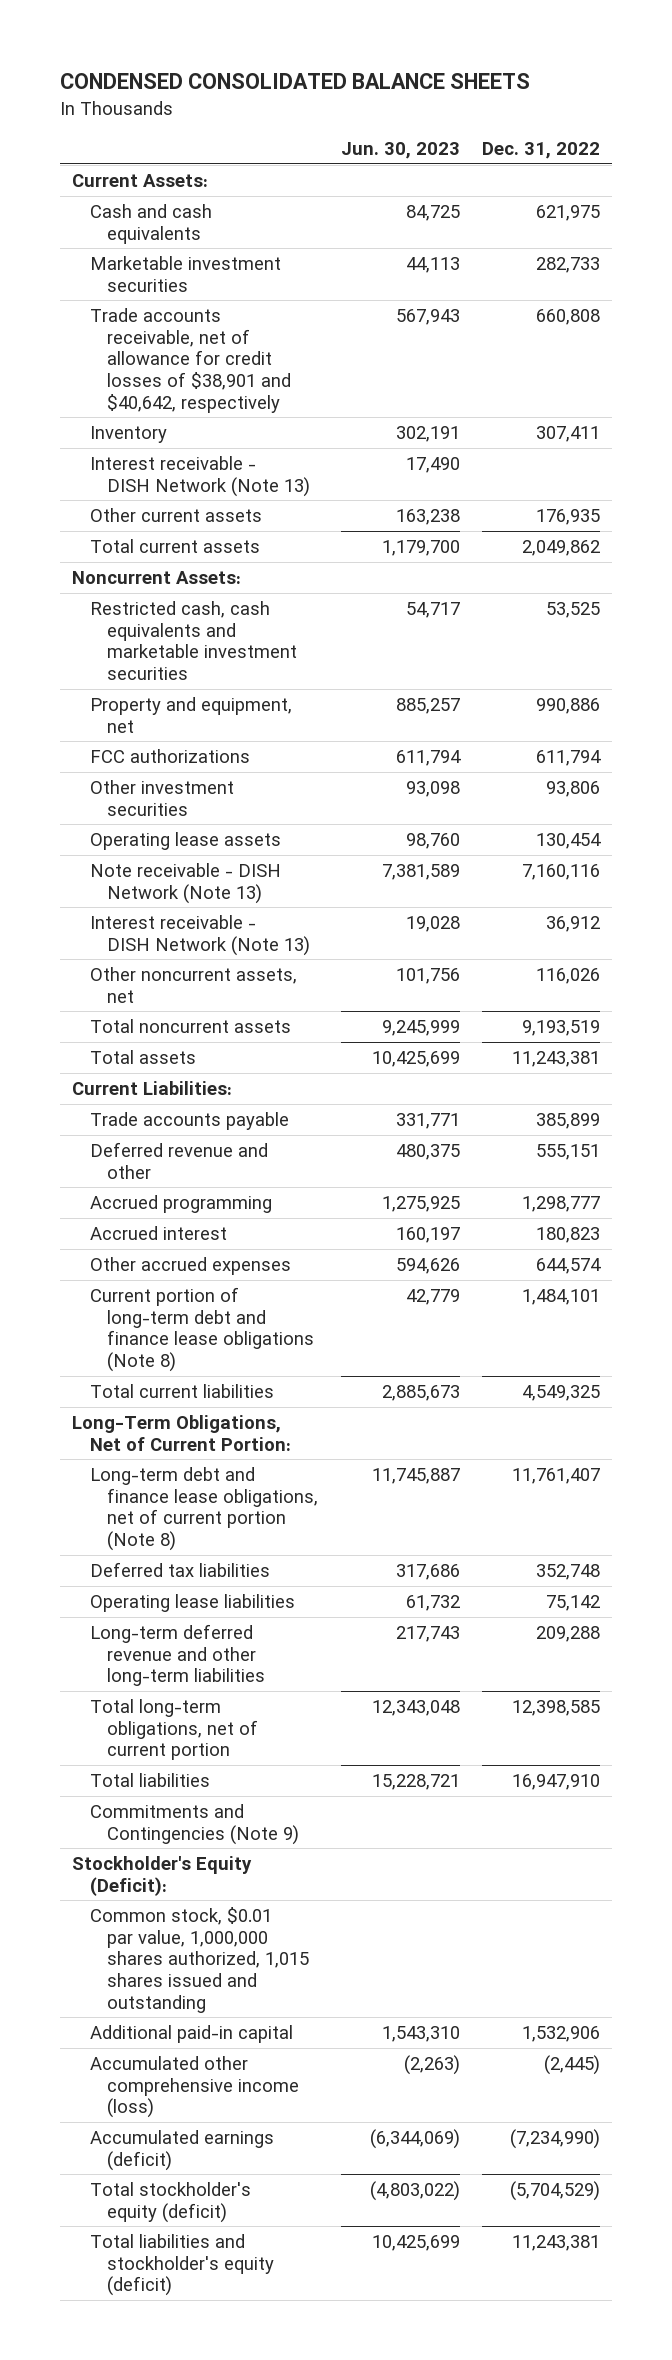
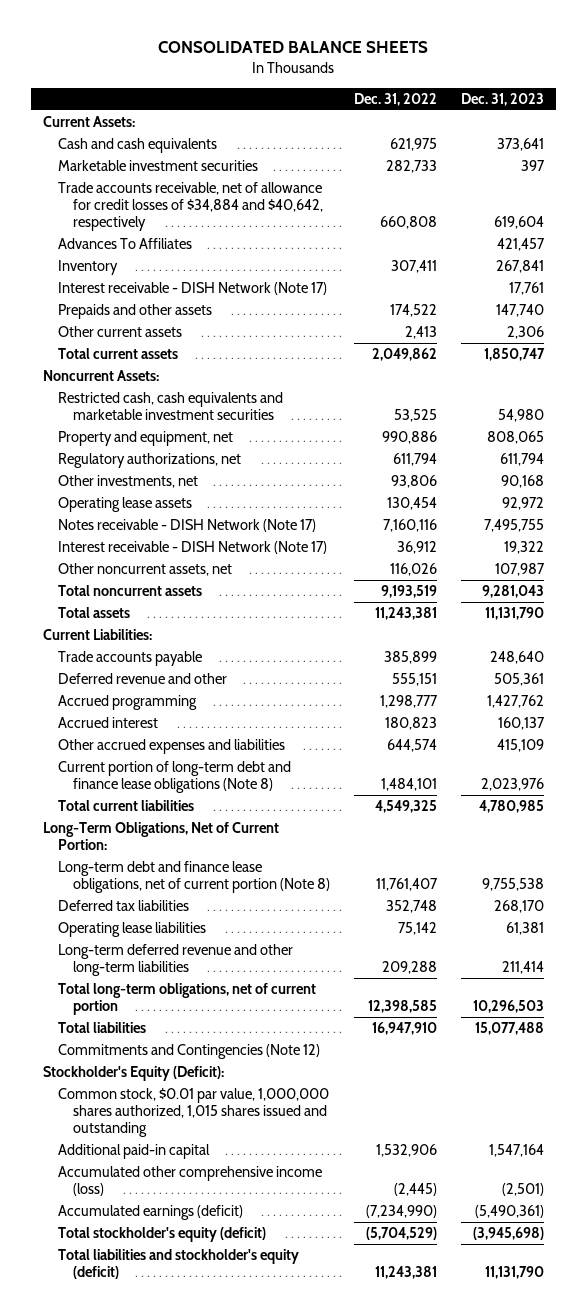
[60,73,531,90] CONDENSED CONSOLIDATED BALANCE SHEETS -> [158,41,429,54] CONSOLIDATED BALANCE SHEETS
[340,142,460,160] Jun. 30, 2023 -> none
none -> [461,93,545,107] Dec. 31, 2023
[89,307,292,413] Trade accounts receivable, net of allowance for credit losses of $38,901 and $40,642, respectively -> [57,182,323,231] Trade accounts receivable, net of allowance for credit losses of $34,884 and $40,642, respectively
none -> [57,238,192,250] Advances To Affiliates
[89,455,311,497] Interest receivable - DISH Network (Note 13) -> [57,282,327,296] Interest receivable - DISH Network (Note 17)
none -> [57,304,212,320] Prepaids and other assets
[536,508,601,525] 176,935 -> [405,326,438,340] 2,413
[89,748,250,763] FCC authorizations -> [57,453,241,469] Regulatory authorizations, net
[89,779,234,816] Other investment securities -> [57,475,198,489] Other investments, net
[89,862,281,904] Note receivable - DISH Network (Note 13) -> [57,519,316,533] Notes receivable - DISH Network (Note 17)
[89,914,311,956] Interest receivable - DISH Network (Note 13) -> [57,541,327,555] Interest receivable - DISH Network (Note 17)
[89,1256,291,1275] Other accrued expenses -> [57,739,285,755] Other accrued expenses and liabilities
[89,1803,300,1845] Commitments and Contingencies (Note 9) -> [57,1044,320,1060] Commitments and Contingencies (Note 12)

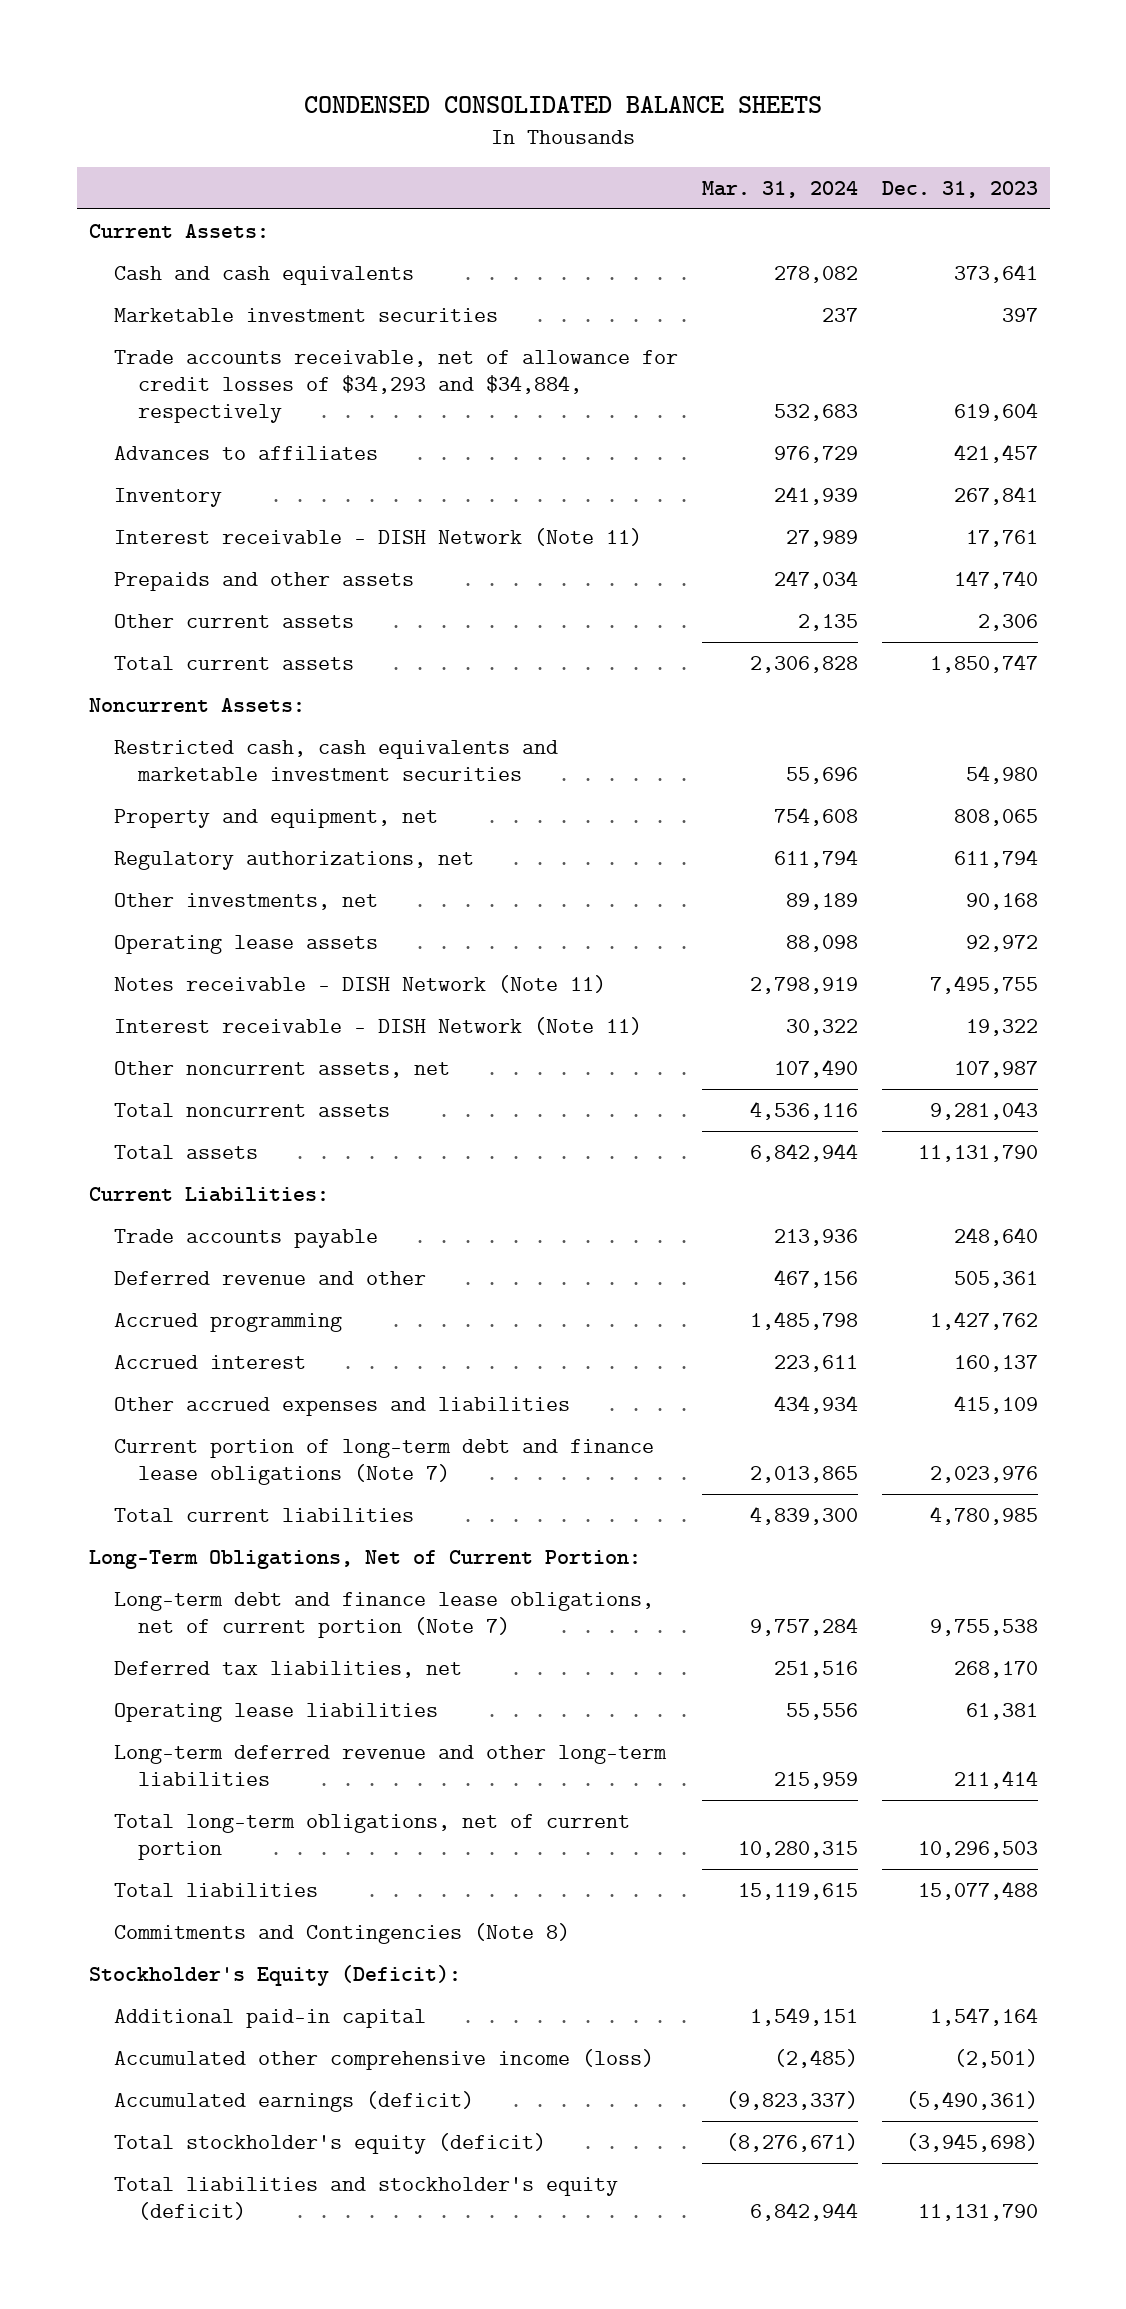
[158,41,429,54] CONSOLIDATED BALANCE SHEETS -> [304,95,823,113] CONDENSED CONSOLIDATED BALANCE SHEETS
[354,93,438,107] Dec. 31, 2022 -> none
none -> [701,180,858,198] Mar. 31, 2024
[57,182,323,231] Trade accounts receivable, net of allowance for credit losses of $34,884 and $40,642, respectively -> [113,349,678,424] Trade accounts receivable, net of allowance for credit losses of $34,293 and $34,884, respectively
[57,238,192,250] Advances To Affiliates -> [113,445,378,460] Advances to affiliates
[57,282,327,296] Interest receivable - DISH Network (Note 17) -> [113,527,642,546] Interest receivable - DISH Network (Note 11)
[57,519,316,533] Notes receivable - DISH Network (Note 17) -> [113,974,606,993] Notes receivable - DISH Network (Note 11)
[57,541,327,555] Interest receivable - DISH Network (Note 17) -> [113,1016,642,1035] Interest receivable - DISH Network (Note 11)
[57,761,291,793] Current portion of long-term debt and finance lease obligations (Note 8) -> [113,1438,654,1486] Current portion of long-term debt and finance lease obligations (Note 7)
[57,861,330,893] Long-term debt and finance lease obligations, net of current portion (Note 8) -> [113,1591,654,1639] Long-term debt and finance lease obligations, net of current portion (Note 7)
[57,900,189,912] Deferred tax liabilities -> [113,1660,462,1678] Deferred tax liabilities, net
[57,1044,320,1060] Commitments and Contingencies (Note 12) -> [113,1922,570,1944] Commitments and Contingencies (Note 8)
[57,1088,329,1137] Common stock, $0.01 par value, 1,000,000 shares authorized, 1,015 shares issued and outstanding -> none

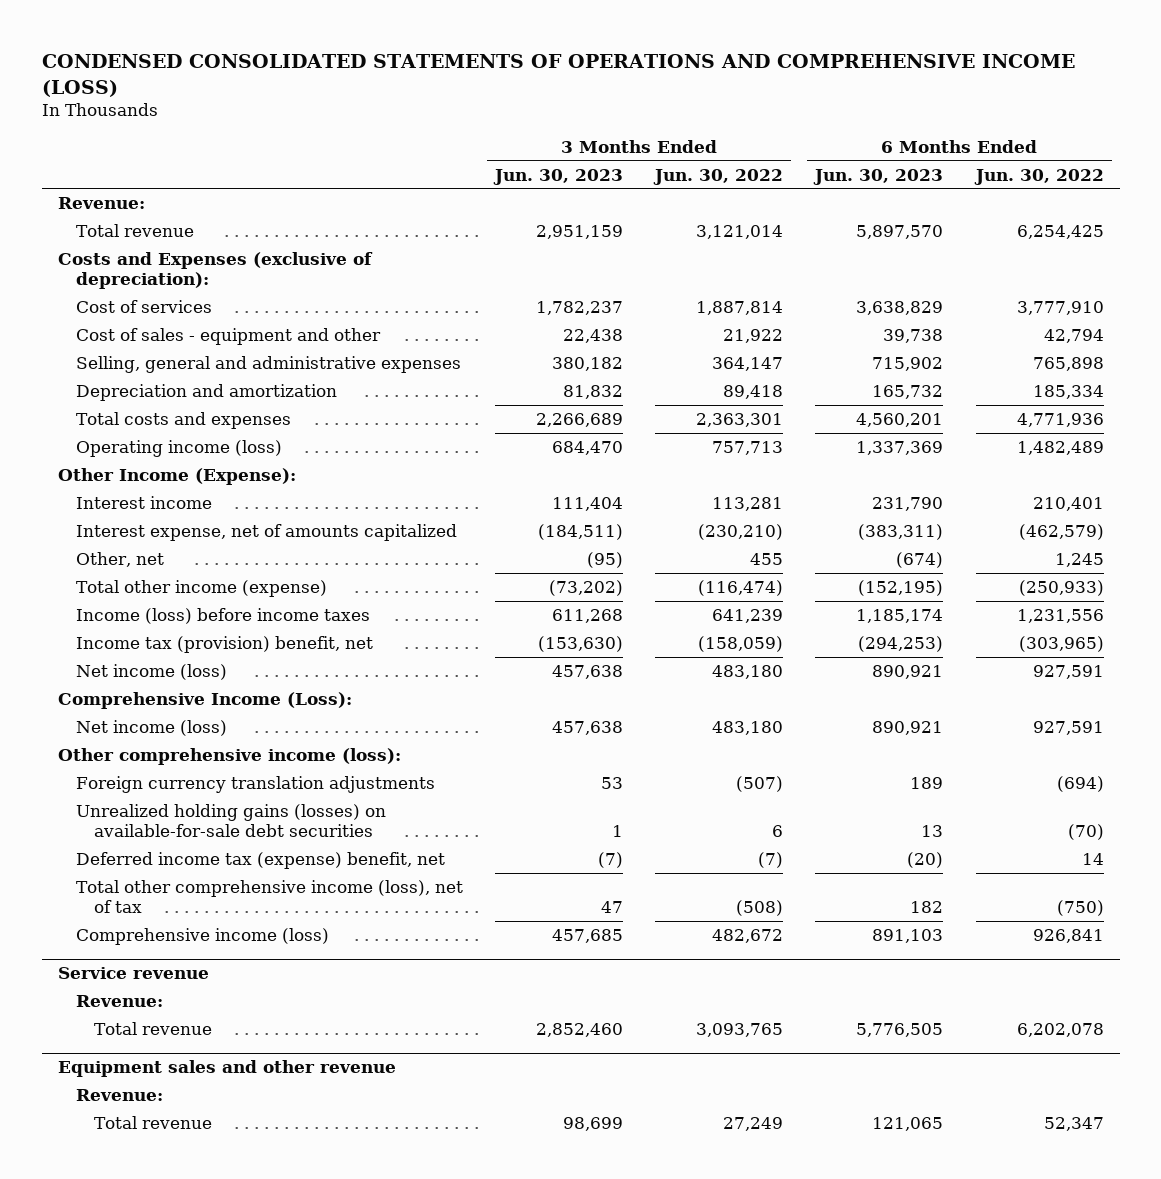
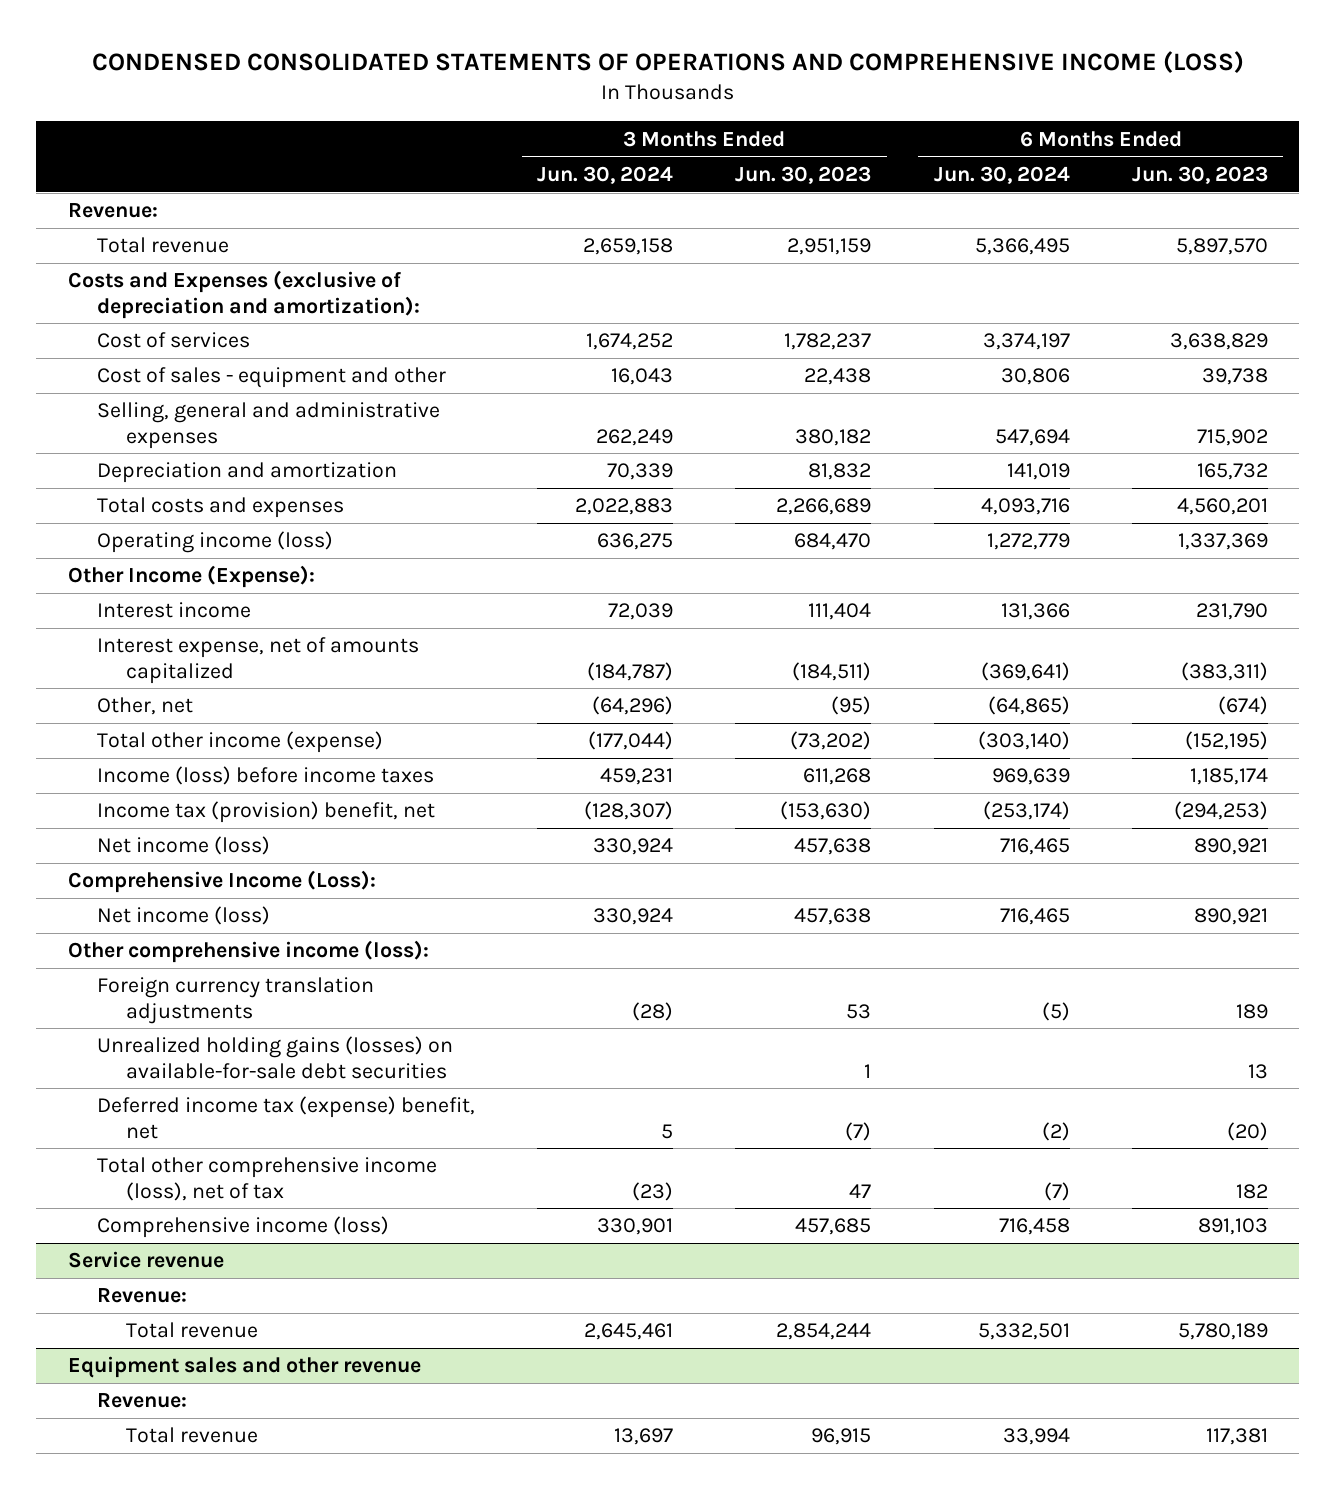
[653,168,784,185] Jun. 30, 2022 -> none
[973,168,1104,185] Jun. 30, 2022 -> none
none -> [537,165,674,184] Jun. 30, 2024
none -> [933,165,1070,184] Jun. 30, 2024
[57,251,373,290] Costs and Expenses (exclusive of depreciation): -> [67,270,420,319] Costs and Expenses (exclusive of depreciation and amortization):
[536,1022,624,1037] 2,852,460 -> [776,1323,872,1341] 2,854,244
[856,1022,944,1037] 5,776,505 -> [1177,1323,1268,1341] 5,780,189
[563,1116,624,1131] 98,699 -> [811,1428,872,1446] 96,915
[872,1116,944,1131] 121,065 -> [1205,1428,1268,1446] 117,381

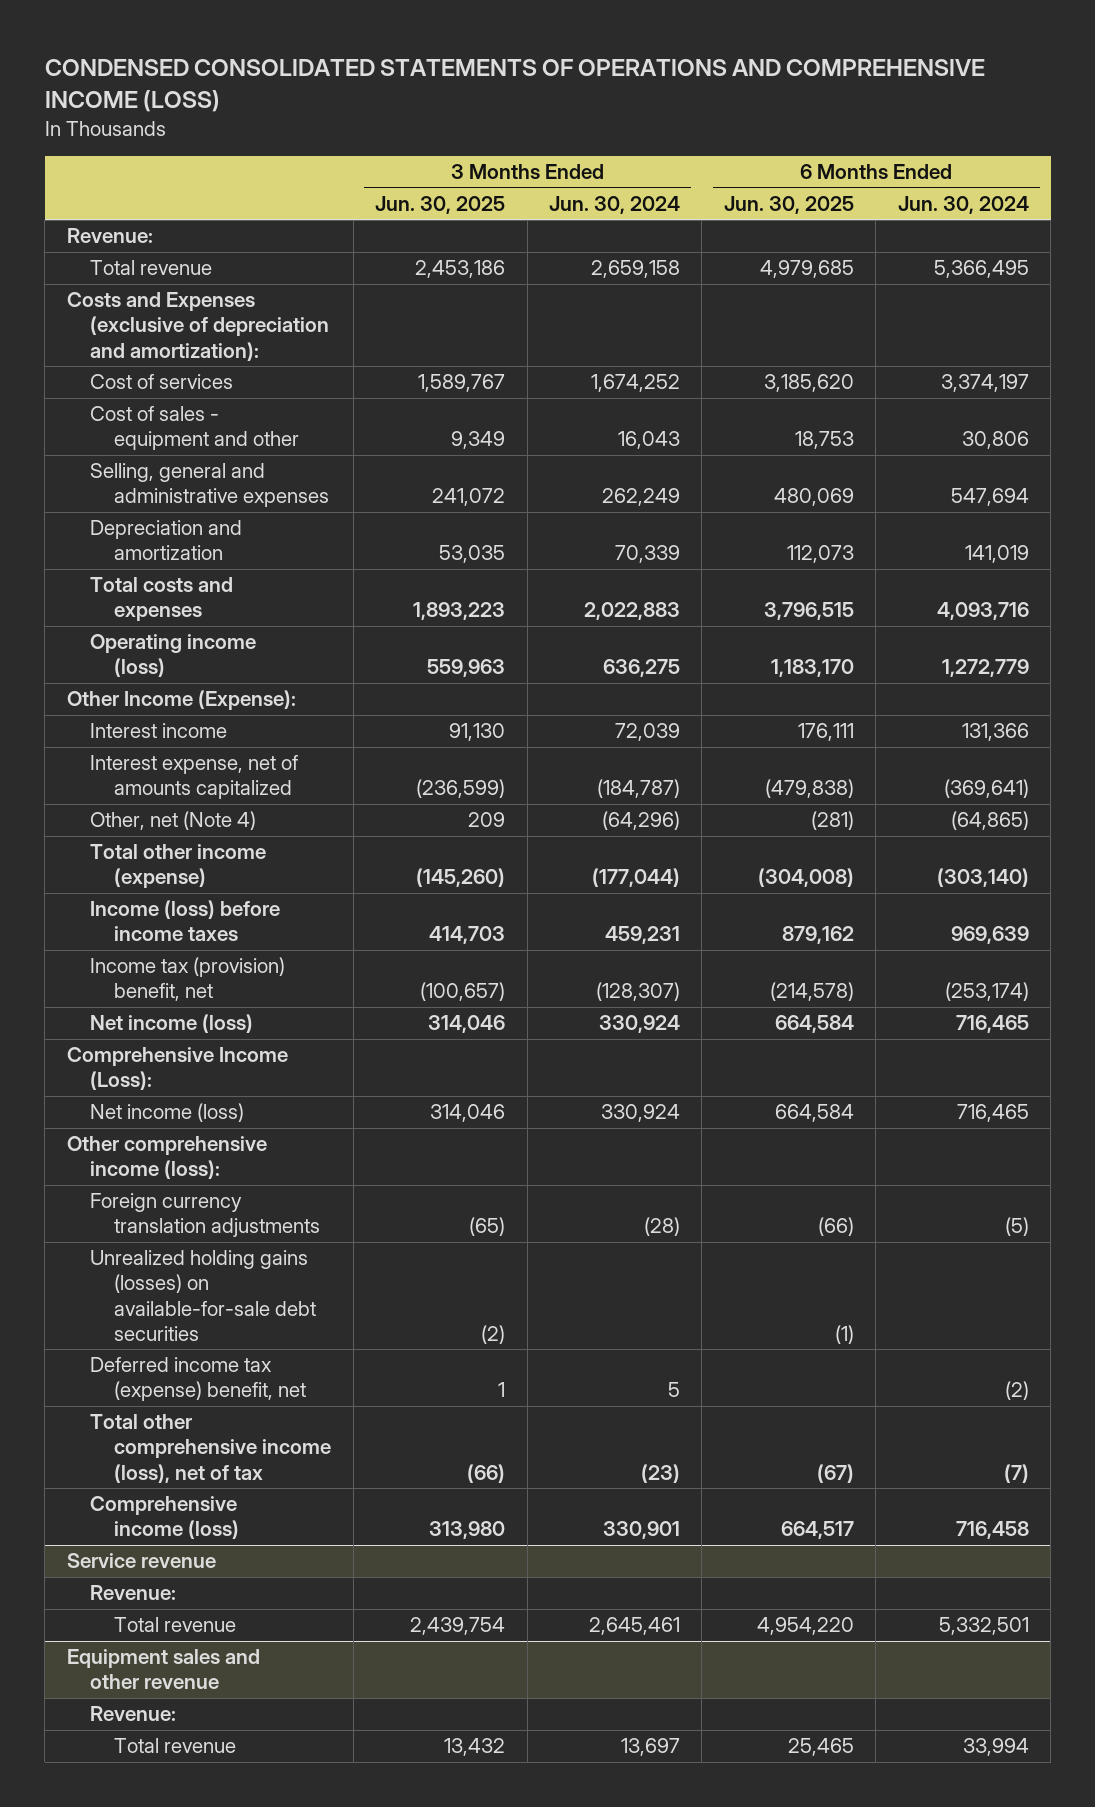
[735,165,872,184] Jun. 30, 2023 -> none
[1131,165,1268,184] Jun. 30, 2023 -> none
none -> [375,195,506,214] Jun. 30, 2025
none -> [723,195,854,214] Jun. 30, 2025
[96,697,193,716] Other, net -> [90,811,257,831] Other, net (Note 4)

